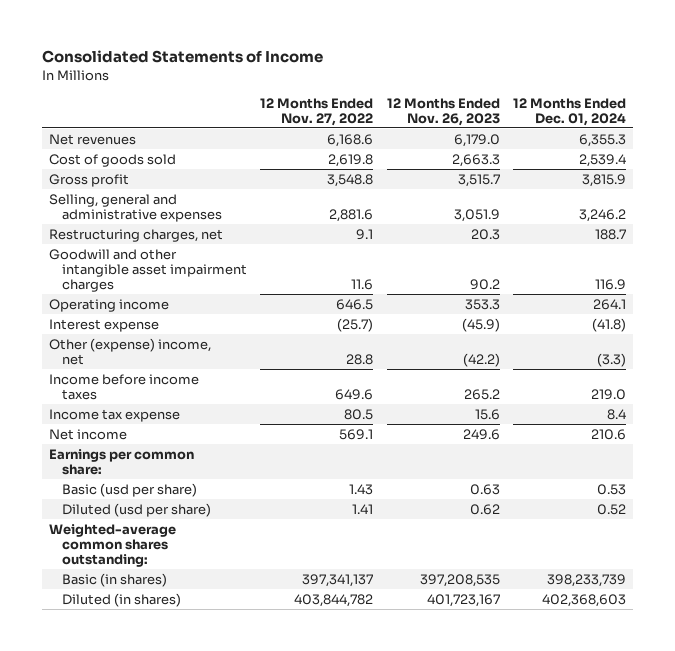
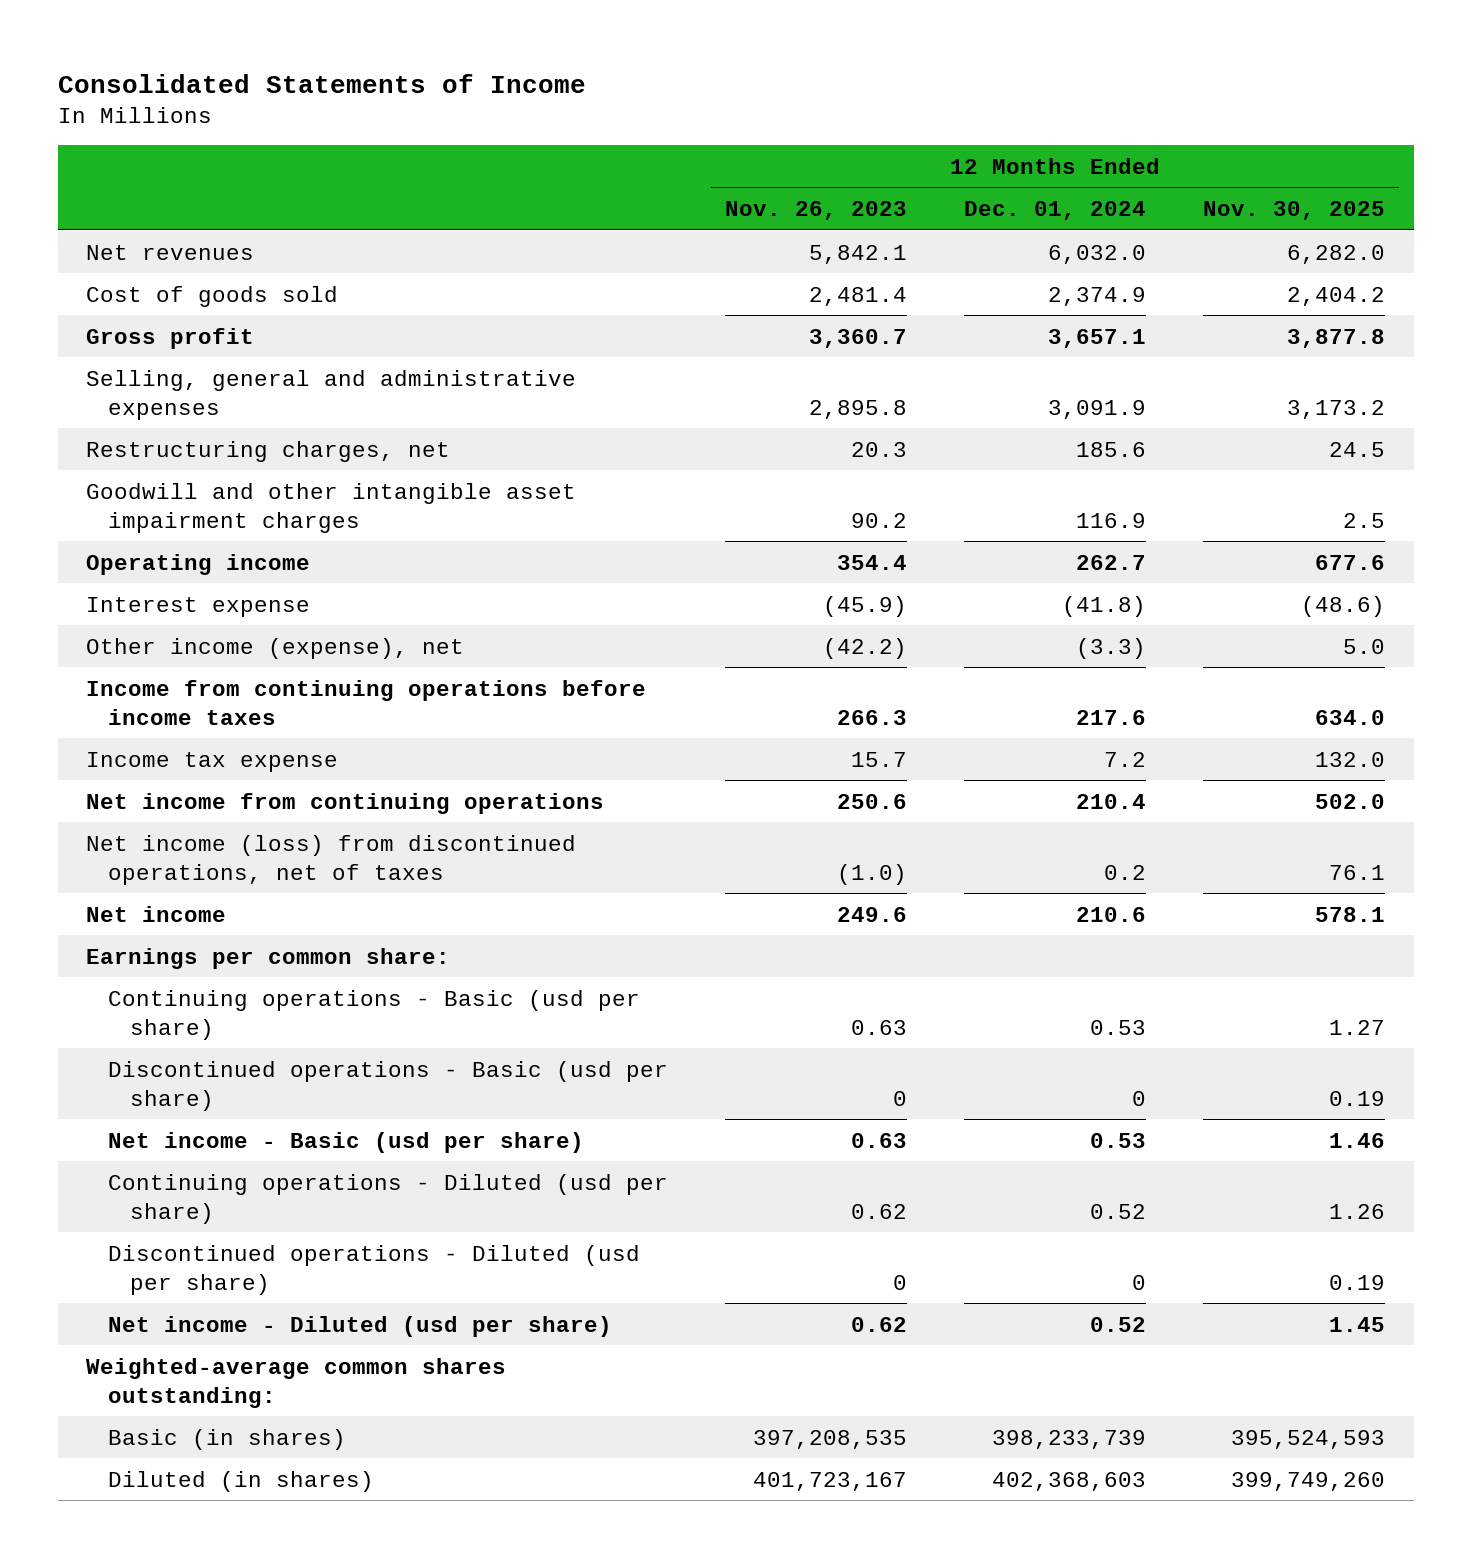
[260,97,374,126] 12 Months Ended Nov. 27, 2022 -> none
none -> [1203,201,1386,221] Nov. 30, 2025
[453,133,500,147] 6,179.0 -> [808,244,907,264] 5,842.1
[579,133,627,147] 6,355.3 -> [1048,244,1147,264] 6,032.0
[451,153,500,167] 2,663.3 -> [808,286,907,306] 2,481.4
[579,153,627,167] 2,539.4 -> [1048,286,1147,306] 2,374.9
[457,173,500,187] 3,515.7 -> [808,328,907,348] 3,360.7
[582,173,627,187] 3,815.9 -> [1048,328,1147,348] 3,657.1
[453,208,500,222] 3,051.9 -> [808,399,907,419] 2,895.8
[579,208,627,222] 3,246.2 -> [1048,399,1147,419] 3,091.9
[595,228,627,240] 188.7 -> [1076,441,1147,457] 185.6
[464,298,500,310] 353.3 -> [836,554,907,570] 354.4
[593,298,627,310] 264.1 -> [1076,554,1147,570] 262.7
[48,337,211,365] Other (expense) income, net -> [86,637,465,659] Other income (expense), net
[48,373,199,400] Income before income taxes -> [86,679,647,725] Income from continuing operations before income taxes
[463,388,500,400] 265.2 -> [836,709,907,725] 266.3
[591,388,627,400] 219.0 -> [1076,709,1147,725] 217.6
[474,408,500,420] 15.6 -> [850,751,907,767] 15.7
[607,408,627,420] 8.4 -> [1104,751,1147,767] 7.2
none -> [86,792,605,814] Net income from continuing operations
none -> [86,834,577,885] Net income (loss) from discontinued operations, net of taxes
none -> [107,989,640,1040] Continuing operations - Basic (usd per share)
none -> [107,1060,668,1111] Discontinued operations - Basic (usd per share)
[61,482,197,497] Basic (usd per share) -> [107,1131,584,1153] Net income - Basic (usd per share)
none -> [107,1173,668,1224] Continuing operations - Diluted (usd per share)
none -> [107,1244,640,1295] Discontinued operations - Diluted (usd per share)
[61,502,211,517] Diluted (usd per share) -> [107,1315,612,1337] Net income - Diluted (usd per share)

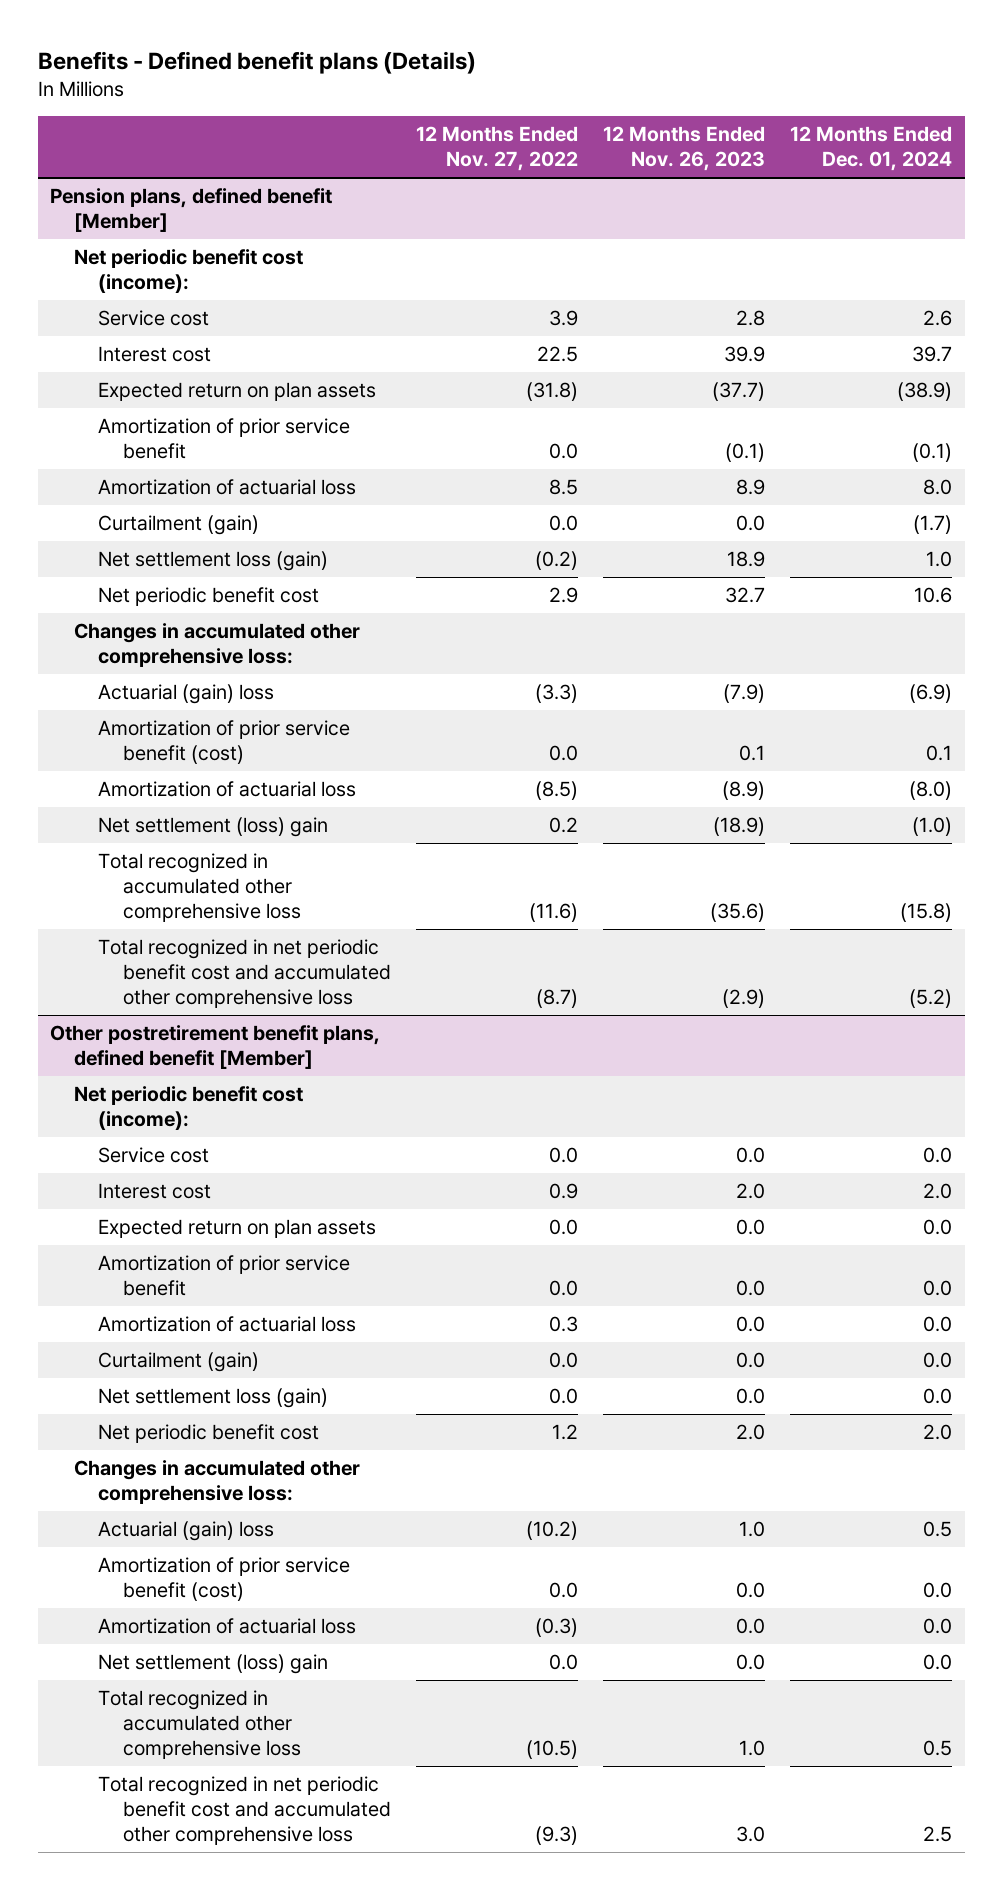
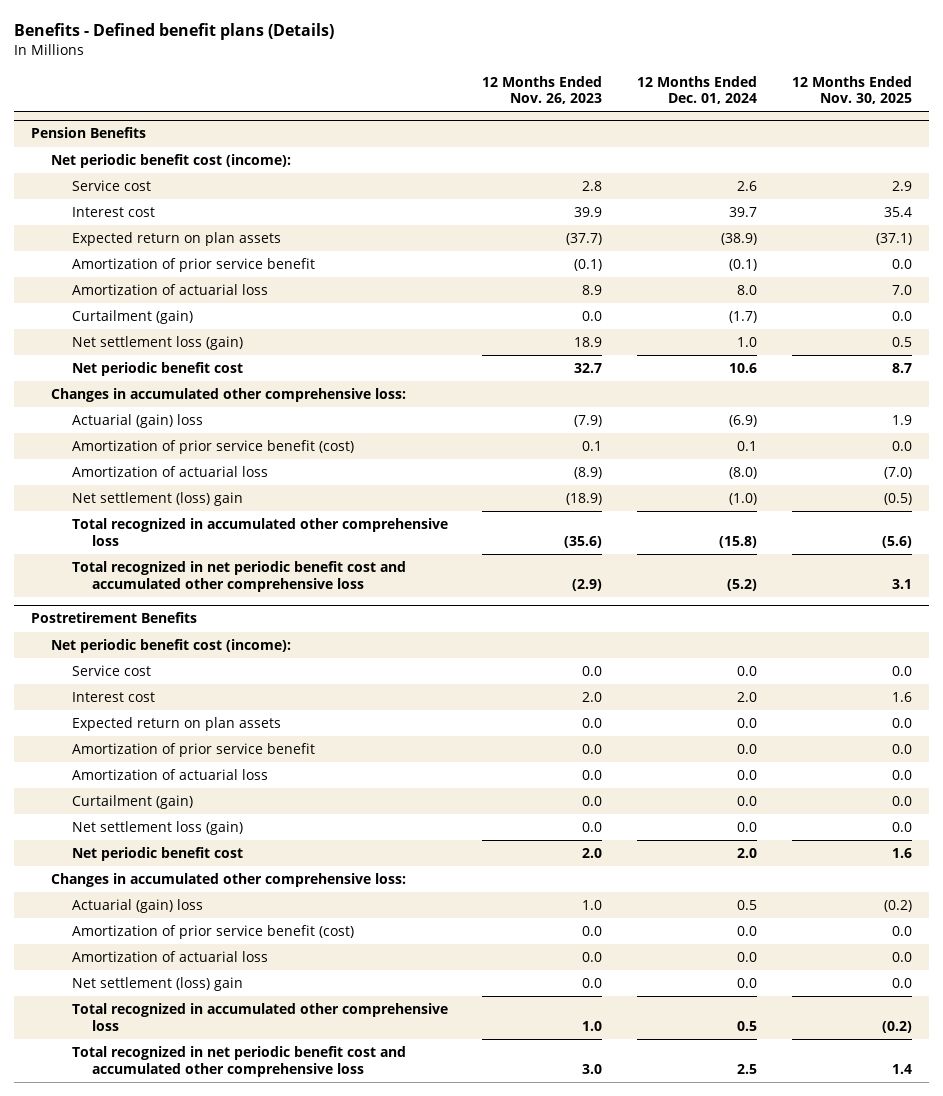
[415,126,578,171] 12 Months Ended Nov. 27, 2022 -> none
none -> [792,75,913,105] 12 Months Ended Nov. 30, 2025
[50,188,333,233] Pension plans, defined benefit [Member] -> [31,127,147,139] Pension Benefits
[50,1025,381,1070] Other postretirement benefit plans, defined benefit [Member] -> [31,612,198,624] Postretirement Benefits

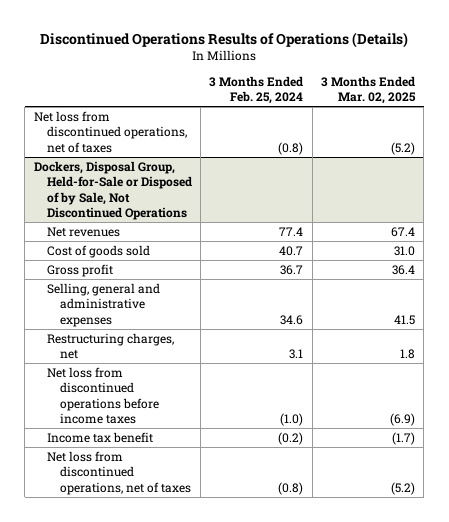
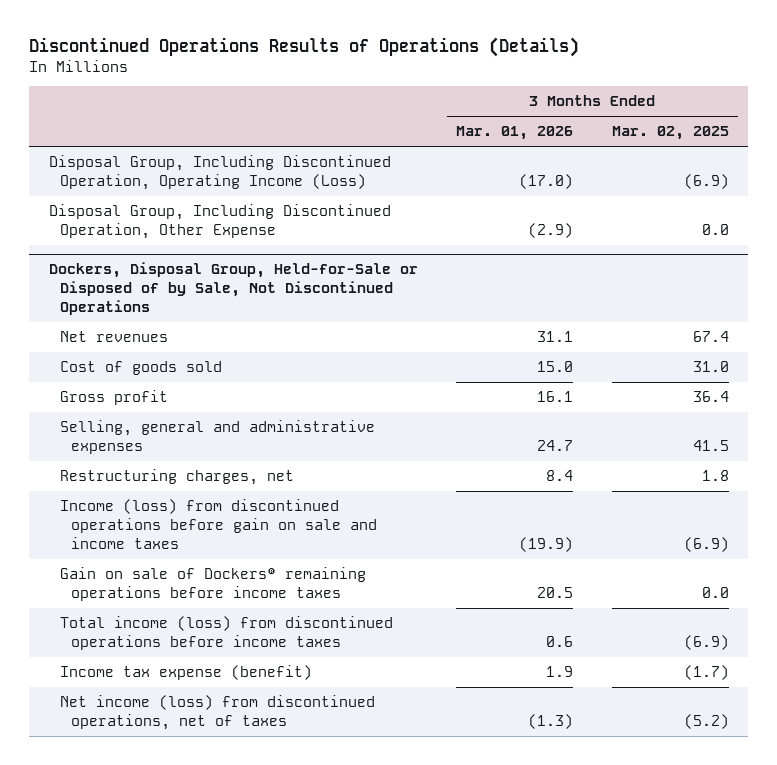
[209,75,304,105] 3 Months Ended Feb. 25, 2024 -> none
none -> [456,126,574,141] Mar. 01, 2026
[33,110,187,153] Net loss from discontinued operations, net of taxes -> none
none -> [48,155,391,190] Disposal Group, Including Discontinued Operation, Operating Income (Loss)
none -> [48,204,391,239] Disposal Group, Including Discontinued Operation, Other Expense
none -> [59,499,378,549] Income (loss) from discontinued operations before gain on sale and income taxes
none -> [59,567,366,601] Gain on sale of Dockers® remaining operations before income taxes
[46,366,159,424] Net loss from discontinued operations before income taxes -> [59,616,393,650] Total income (loss) from discontinued operations before income taxes
[46,431,153,443] Income tax benefit -> [59,665,312,681] Income tax expense (benefit)
[46,450,191,495] Net loss from discontinued operations, net of taxes -> [59,695,375,730] Net income (loss) from discontinued operations, net of taxes

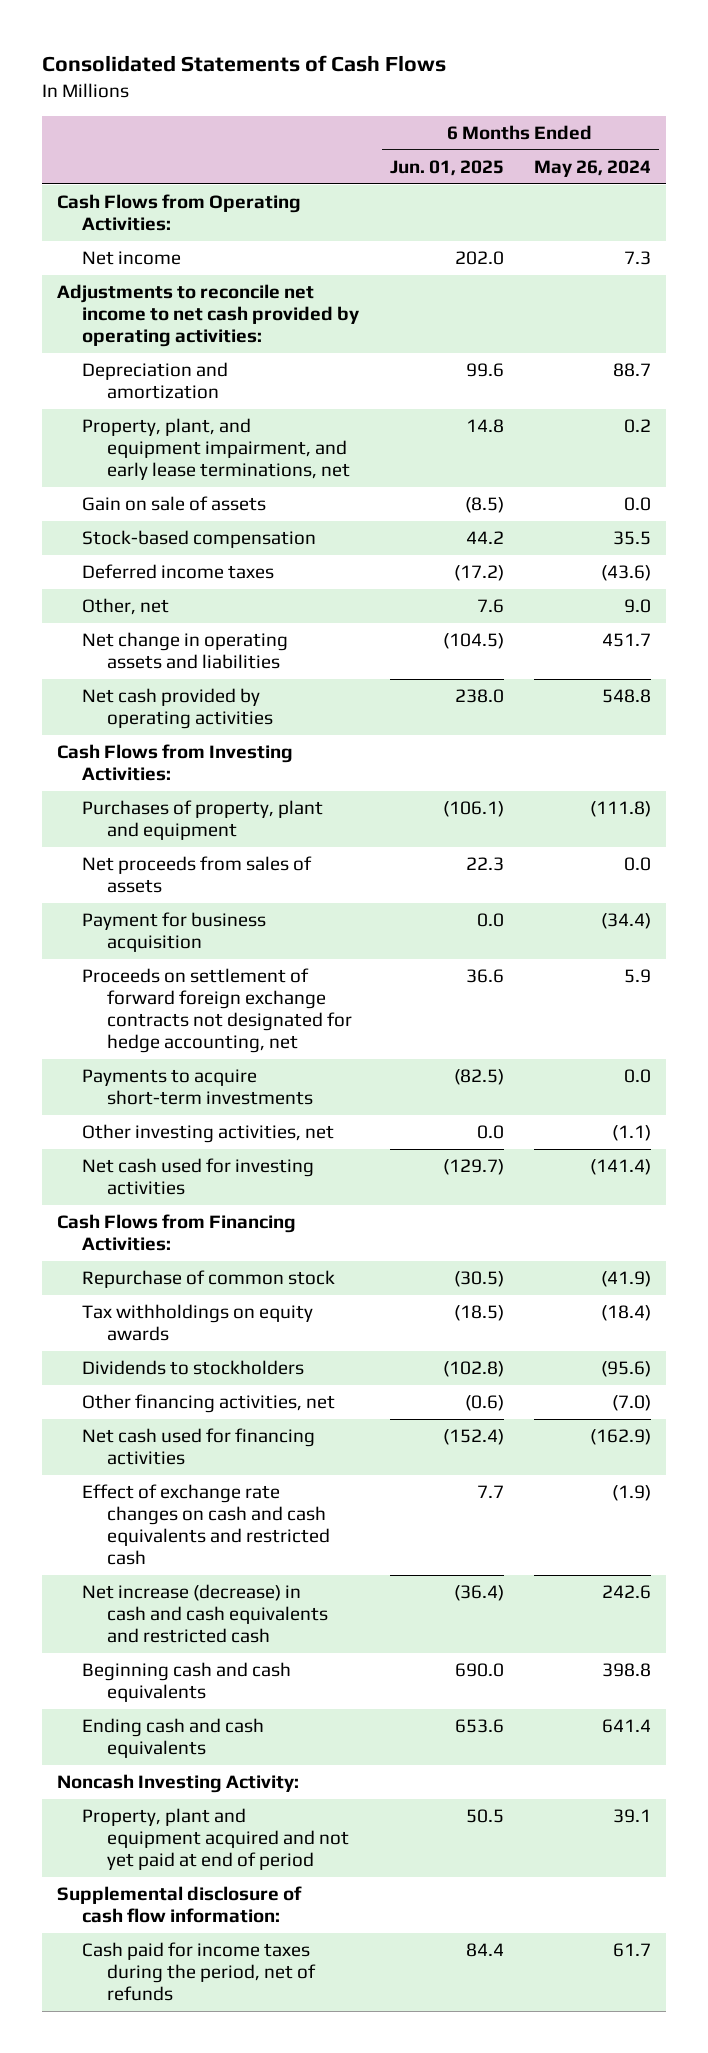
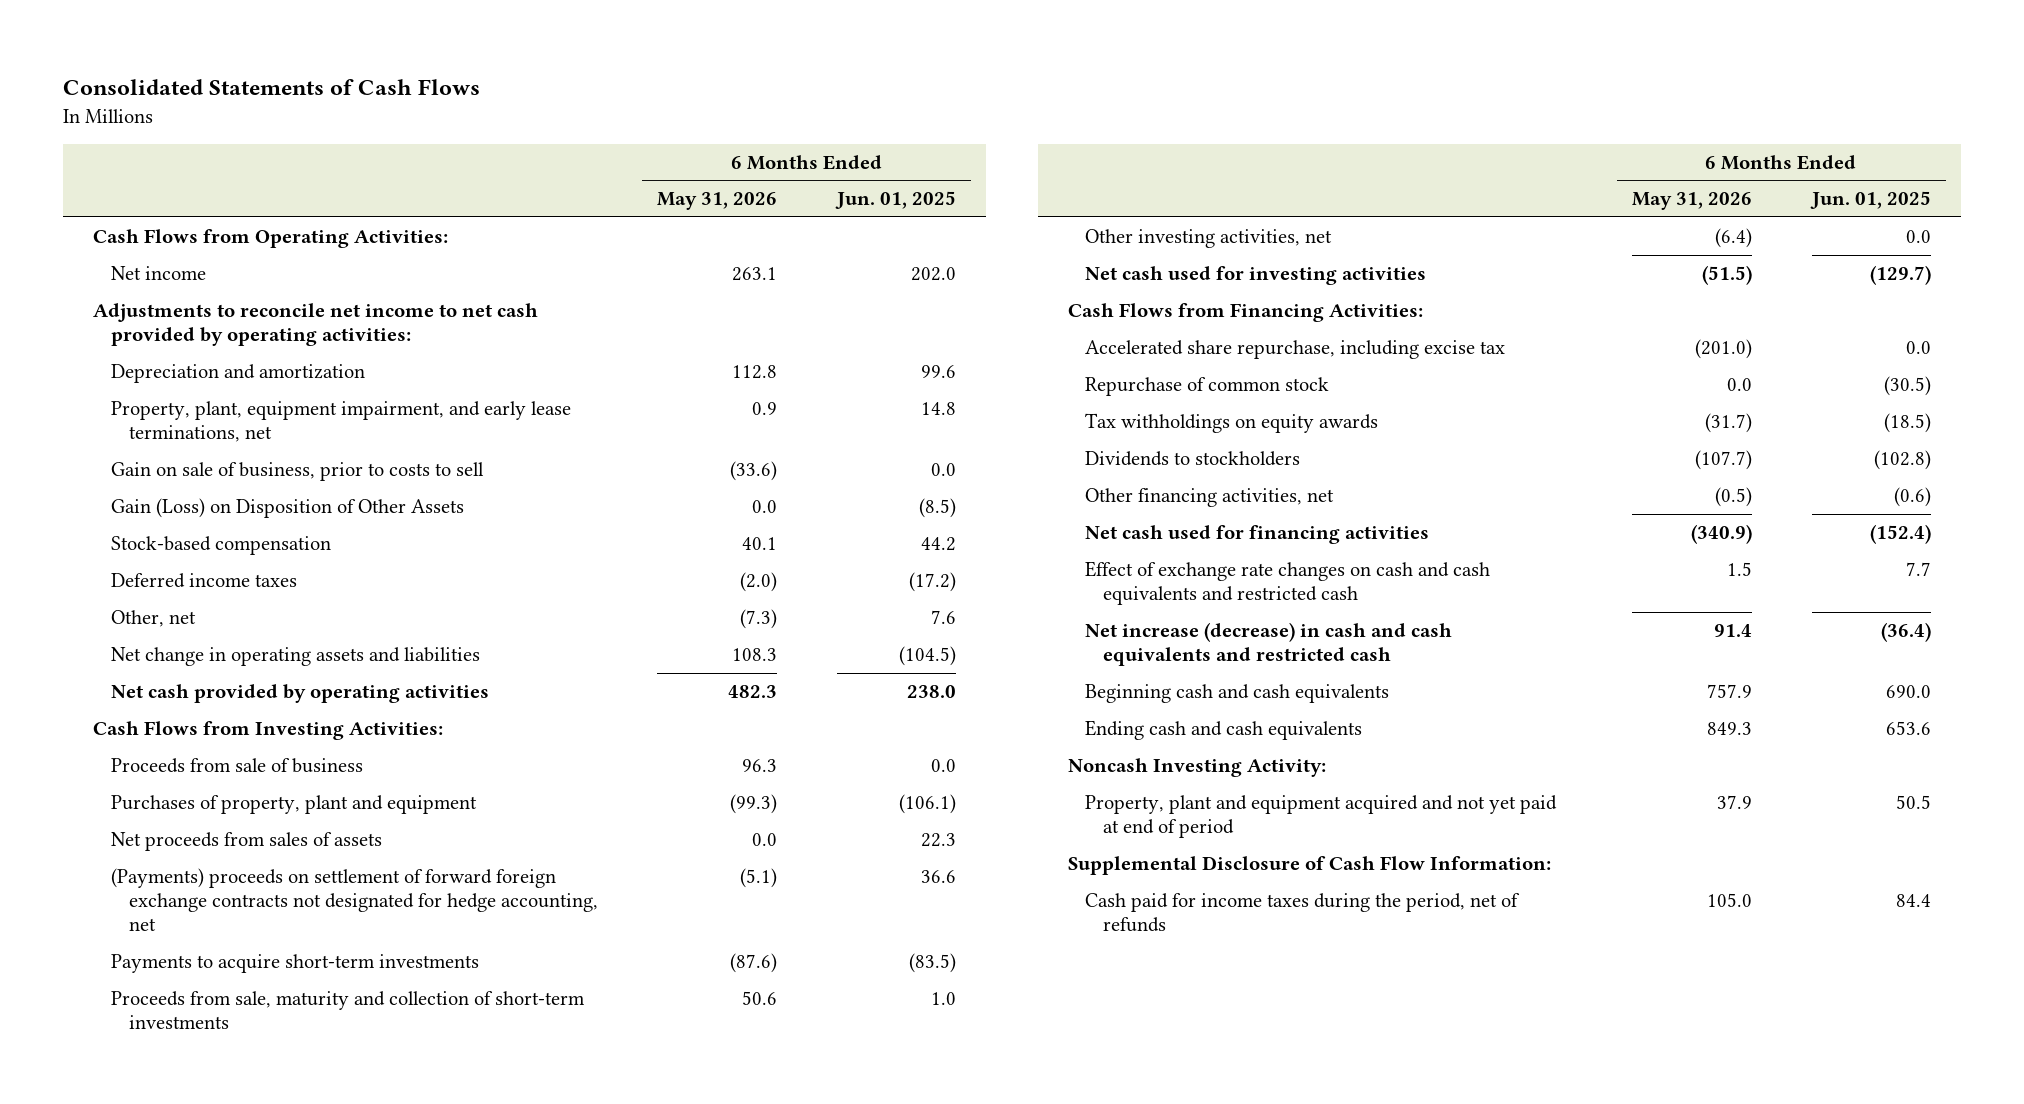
[533,160,651,178] May 26, 2024 -> none
none -> [657,192,778,211] May 31, 2026
[82,418,351,481] Property, plant, and equipment impairment, and early lease terminations, net -> [110,400,571,443] Property, plant, equipment impairment, and early lease terminations, net
none -> [110,461,484,481] Gain on sale of business, prior to costs to sell
[82,496,267,512] Gain on sale of assets -> [110,497,464,518] Gain (Loss) on Disposition of Other Assets
none -> [110,757,363,773] Proceeds from sale of business
[82,912,267,953] Payment for business acquisition -> none
[82,968,353,1054] Proceeds on settlement of forward foreign exchange contracts not designated for hedge accounting, net -> [110,867,598,932] (Payments) proceeds on settlement of forward foreign exchange contracts not designated for hedge accounting, net
[453,1069,504,1086] (82.5) -> [909,952,957,973] (83.5)
none -> [110,990,585,1030] Proceeds from sale, maturity and collection of short-term investments
none -> [1085,339,1506,359] Accelerated share repurchase, including excise tax
[57,1886,303,1924] Supplemental disclosure of cash flow information: -> [1067,855,1551,875] Supplemental Disclosure of Cash Flow Information:

